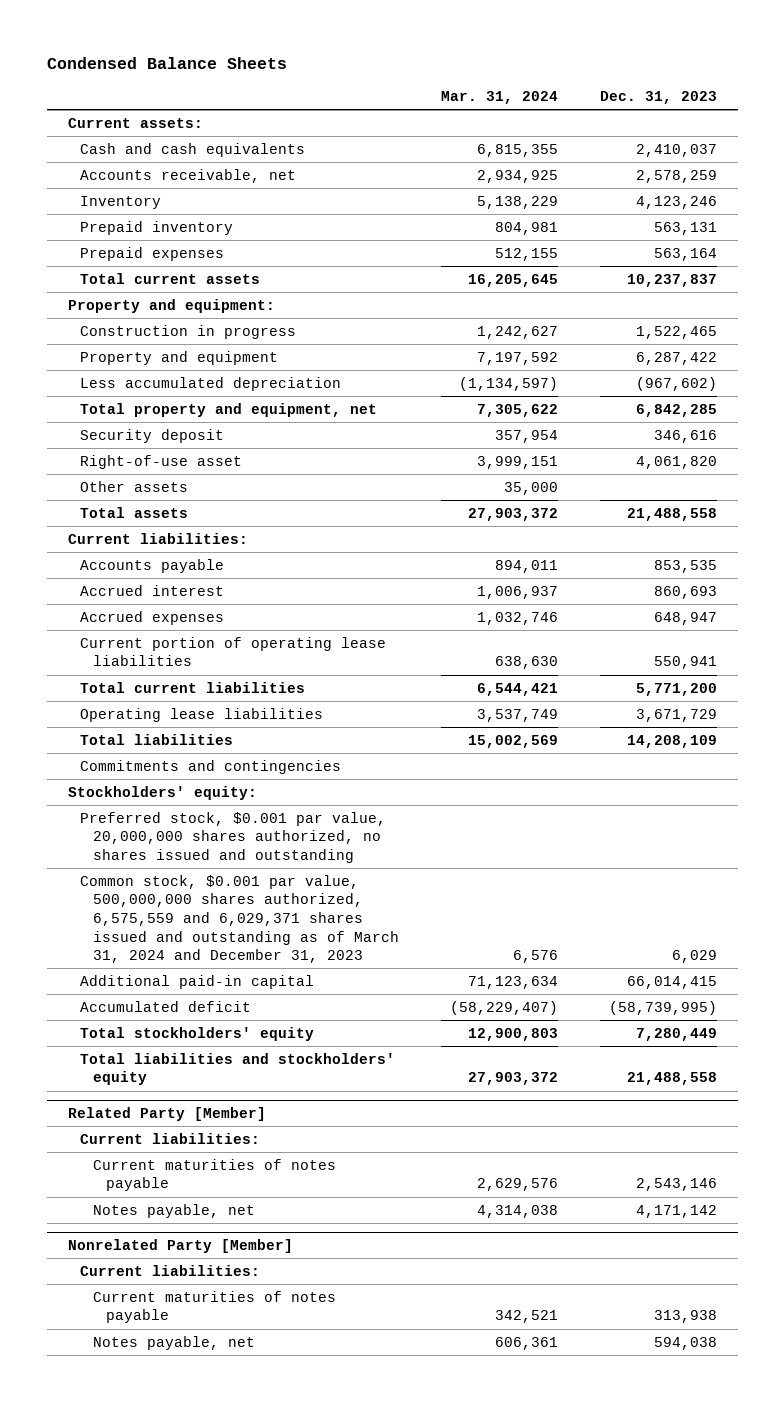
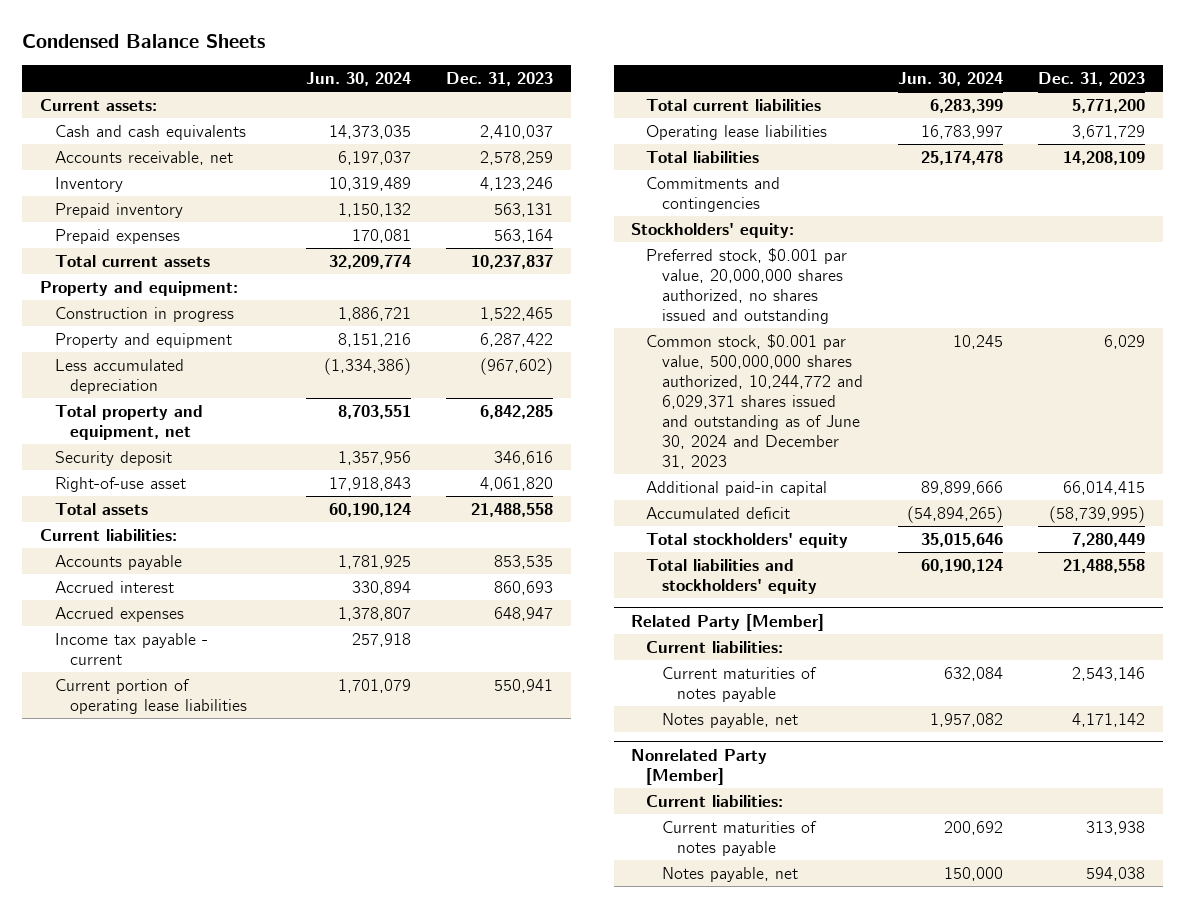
[441,91,559,105] Mar. 31, 2024 -> none
none -> [306,72,412,87] Jun. 30, 2024
[80,480,189,492] Other assets -> none
none -> [54,632,208,665] Income tax payable - current
[80,874,400,964] Common stock, $0.001 par value, 500,000,000 shares authorized, 6,575,559 and 6,029,371 shares issued and outstanding as of March 31, 2024 and December 31, 2023 -> [646,333,863,469] Common stock, $0.001 par value, 500,000,000 shares authorized, 10,244,772 and 6,029,371 shares issued and outstanding as of June 30, 2024 and December 31, 2023

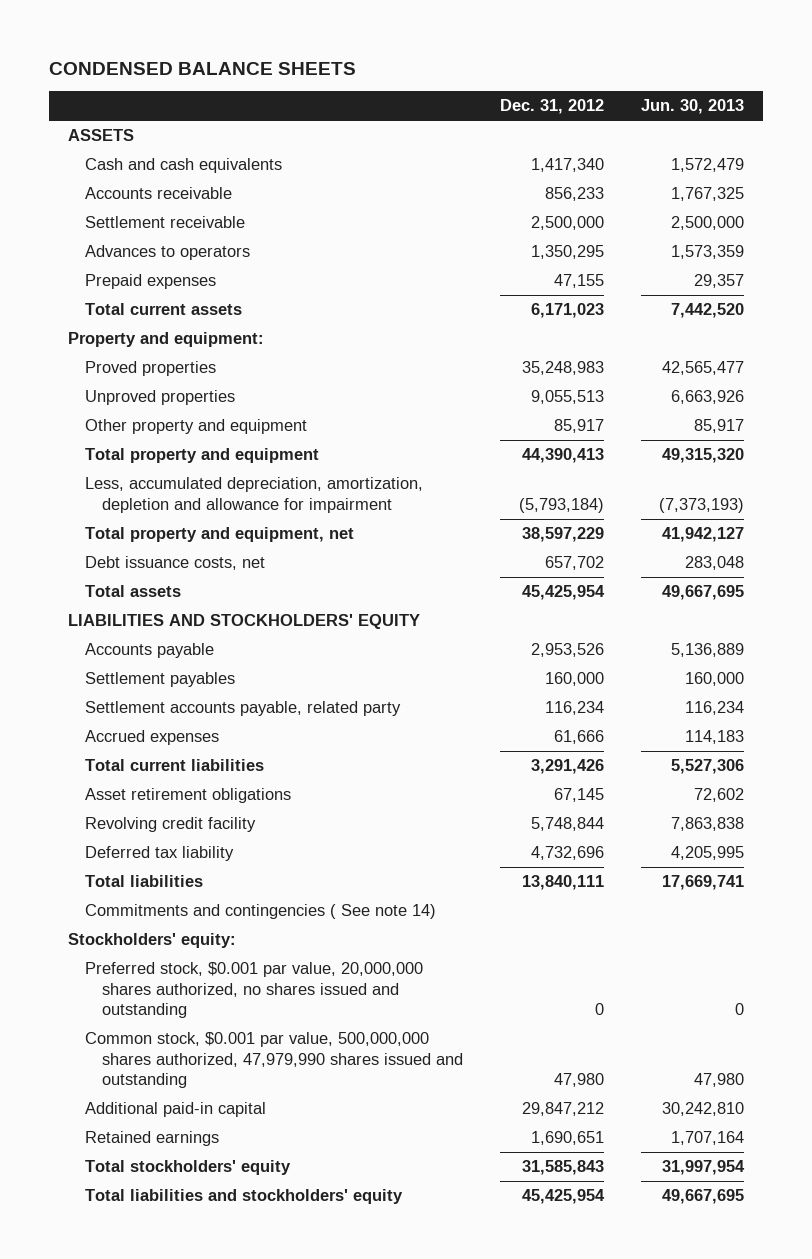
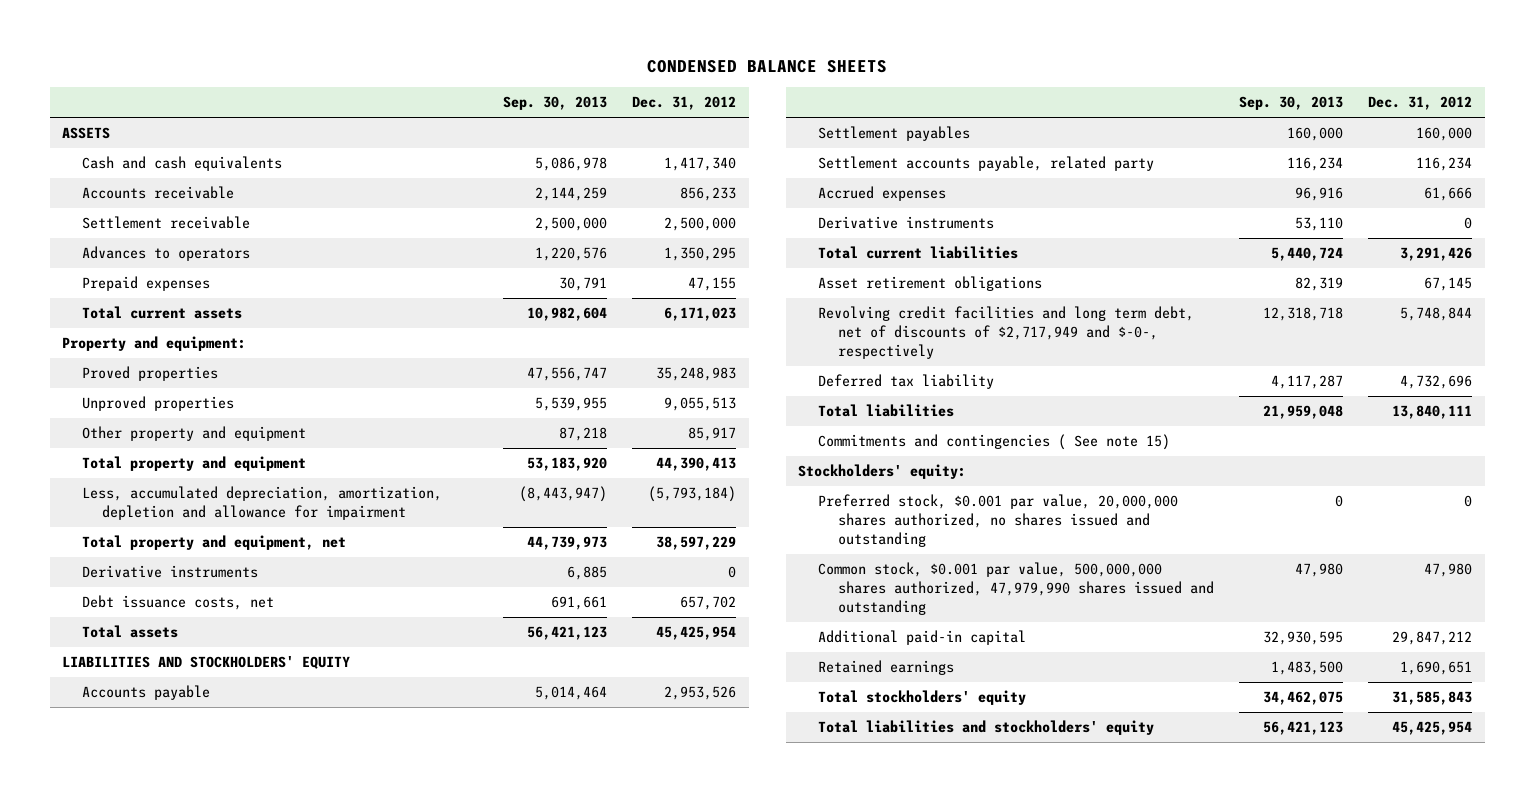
[641,99,745,115] Jun. 30, 2013 -> none
none -> [502,96,607,111] Sep. 30, 2013
none -> [81,565,258,579] Derivative instruments
none -> [817,216,994,230] Derivative instruments
[84,817,256,833] Revolving credit facility -> [817,306,1194,359] Revolving credit facilities and long term debt, net of discounts of $2,717,949 and $-0-, respectively
[84,904,436,920] Commitments and contingencies ( See note 14) -> [817,434,1170,451] Commitments and contingencies ( See note 15)

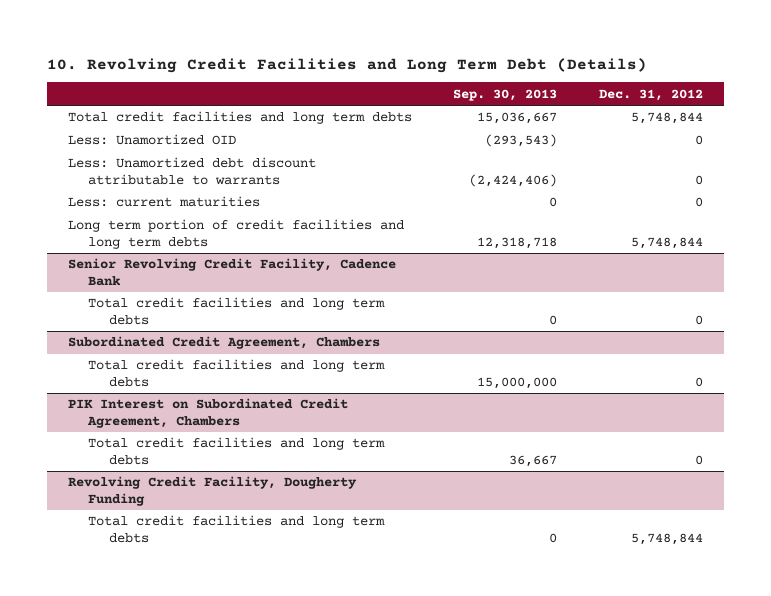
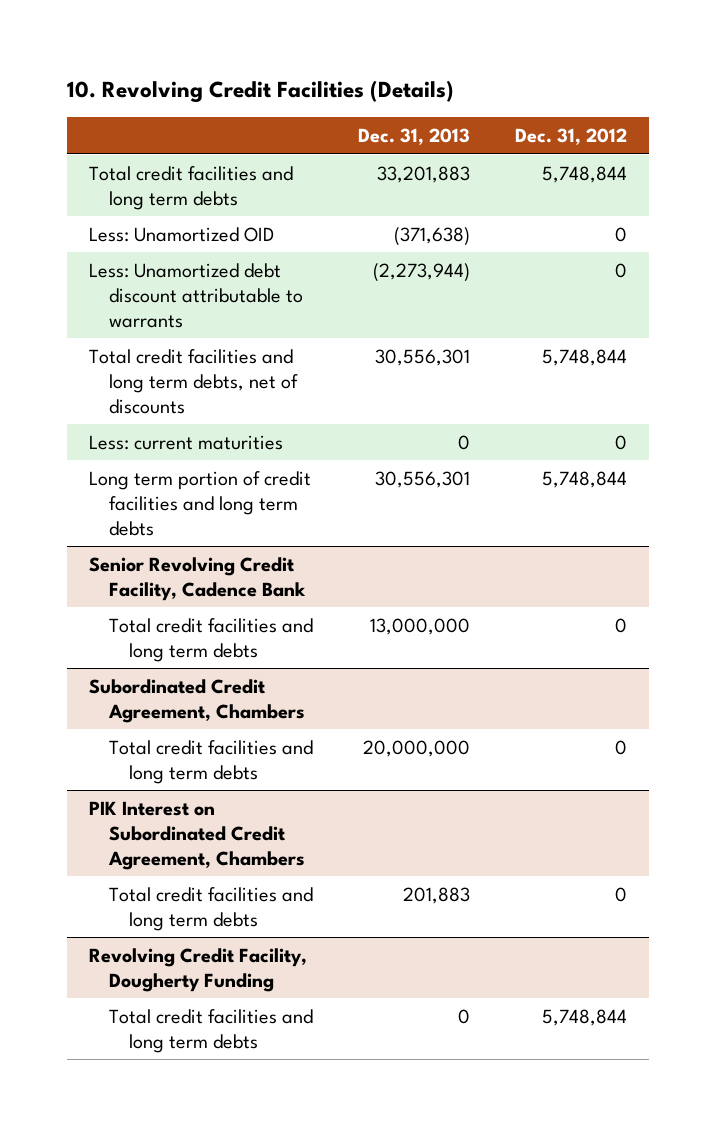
[46,57,647,73] 10. Revolving Credit Facilities and Long Term Debt (Details) -> [66,80,454,104] 10. Revolving Credit Facilities (Details)
[453,88,558,101] Sep. 30, 2013 -> none
none -> [357,128,470,146] Dec. 31, 2013
none -> [89,348,299,414] Total credit facilities and long term debts, net of discounts

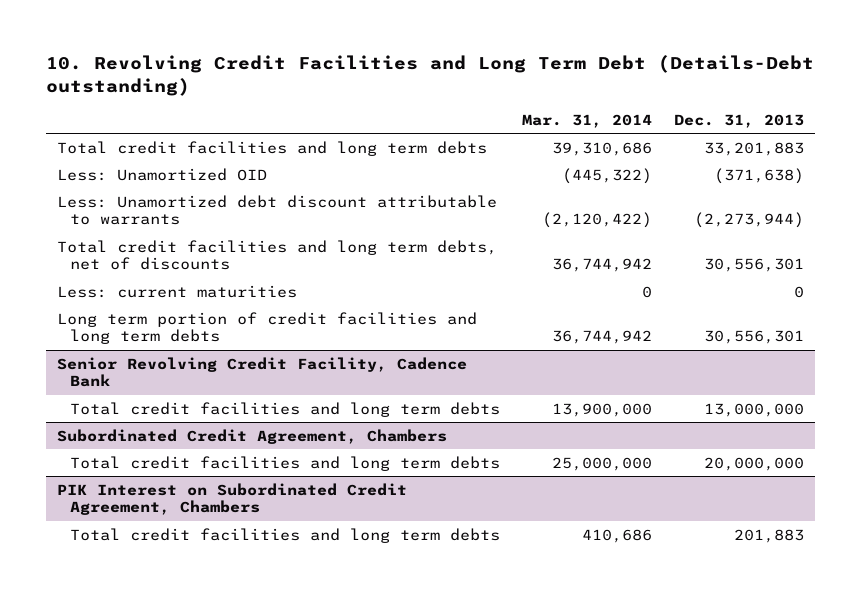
[66,80,454,104] 10. Revolving Credit Facilities (Details) -> [46,55,815,96] 10. Revolving Credit Facilities and Long Term Debt (Details-Debt outstanding)
[514,128,627,146] Dec. 31, 2012 -> none
none -> [522,113,653,128] Mar. 31, 2014
[89,947,308,992] Revolving Credit Facility, Dougherty Funding -> none
[109,1008,314,1053] Total credit facilities and long term debts -> none

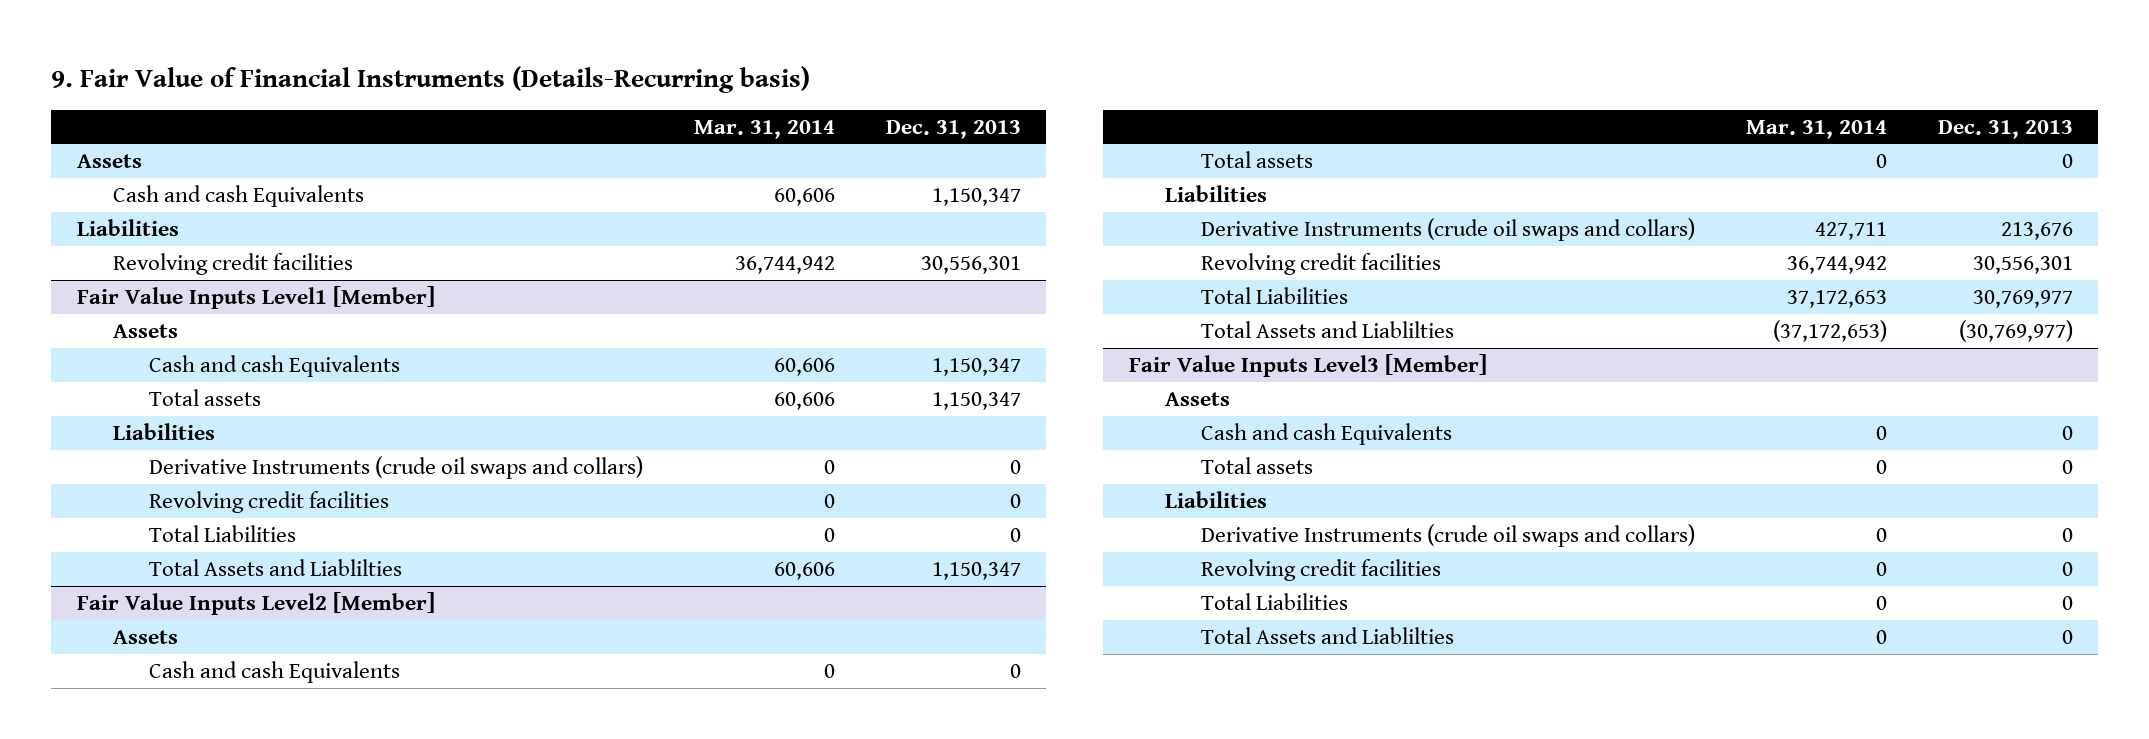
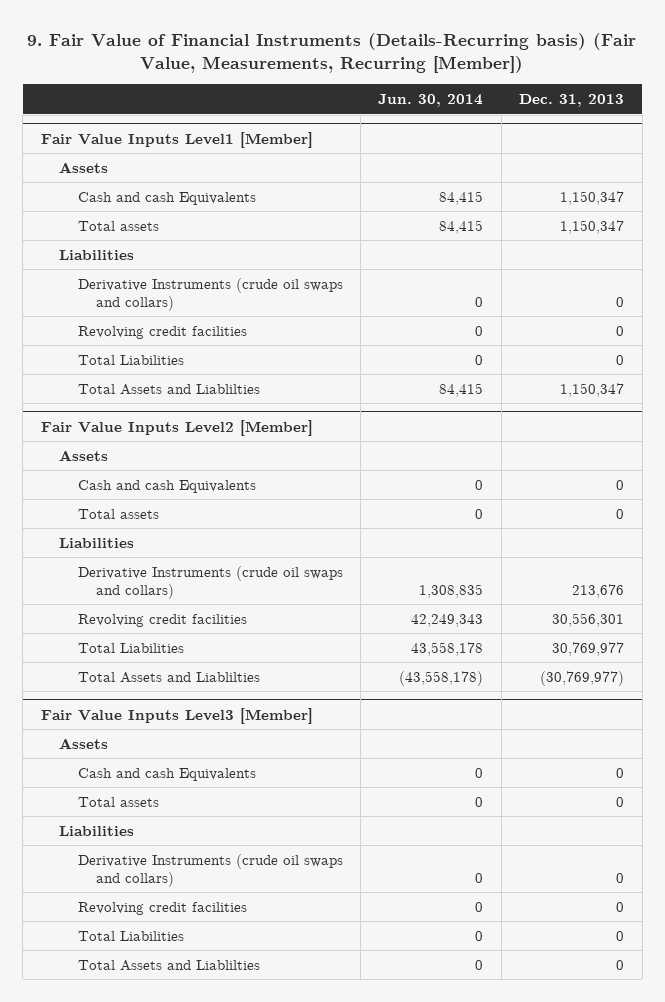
[51,65,811,93] 9. Fair Value of Financial Instruments (Details-Recurring basis) -> [27,32,637,74] 9. Fair Value of Financial Instruments (Details-Recurring basis) (Fair Value, Measurements, Recurring [Member])
[694,119,836,139] Mar. 31, 2014 -> none
none -> [378,94,484,108] Jun. 30, 2014
[76,153,142,168] Assets -> none
[113,184,365,207] Cash and cash Equivalents -> none
[76,218,179,236] Liabilities -> none
[113,252,354,275] Revolving credit facilities -> none

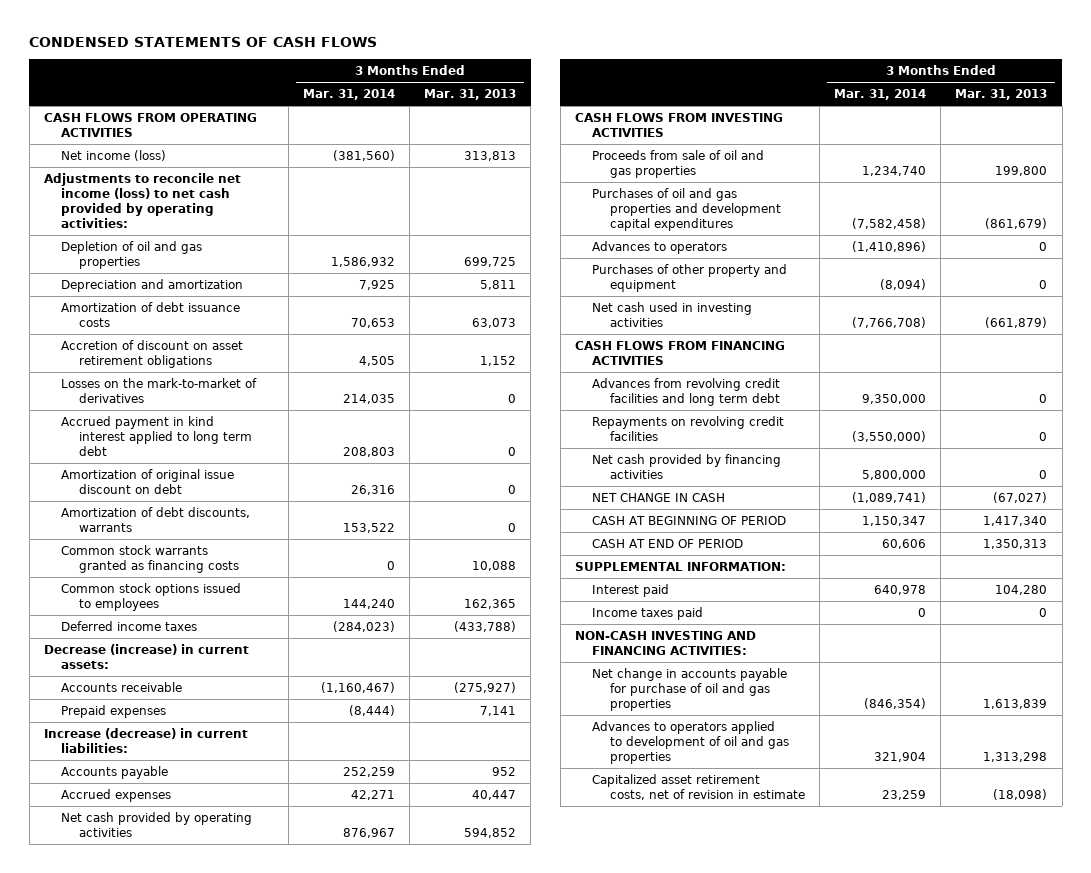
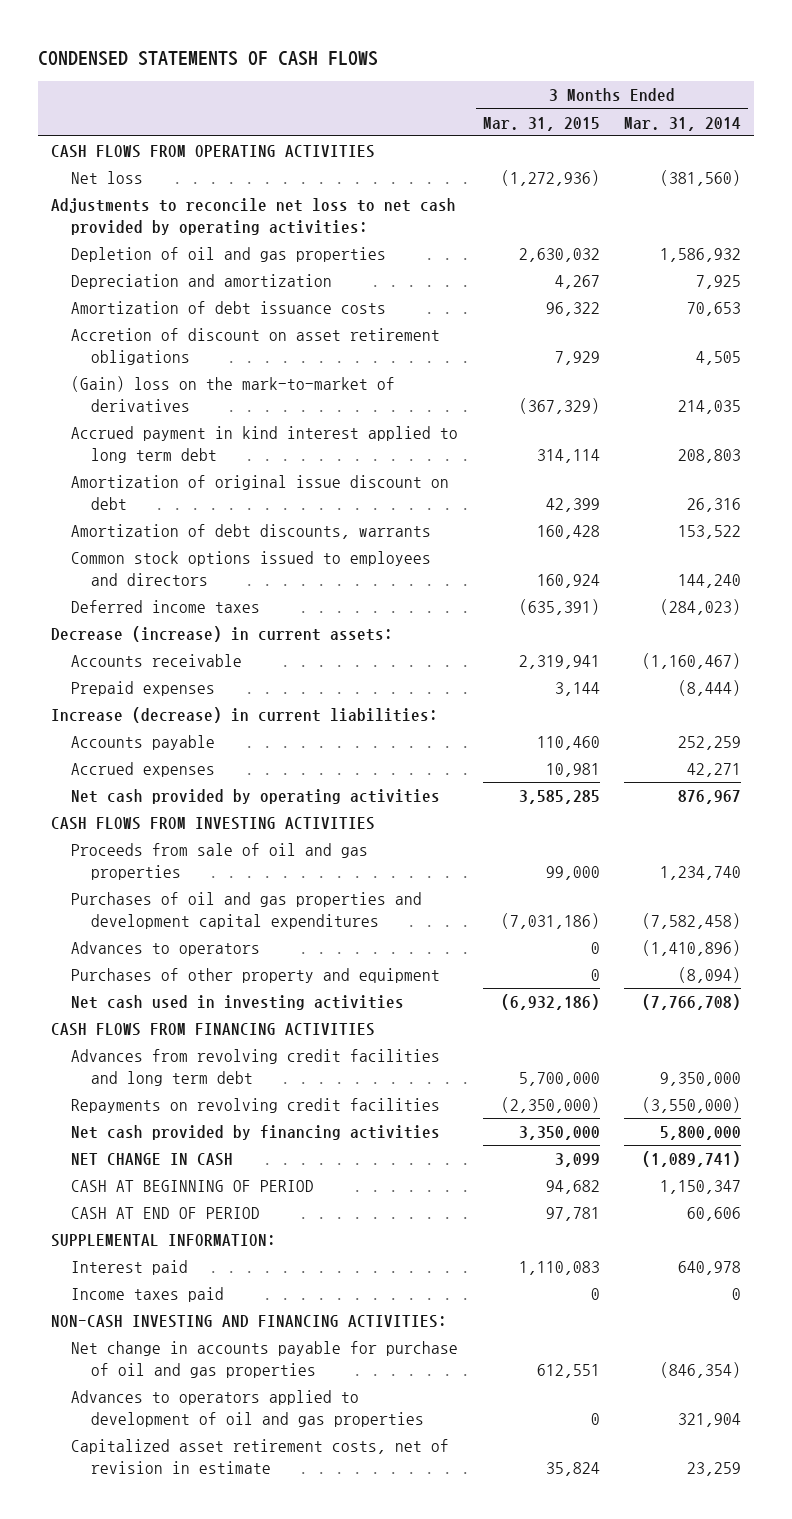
[424,88,517,100] Mar. 31, 2013 -> none
none -> [482,116,600,131] Mar. 31, 2015
[61,149,167,161] Net income (loss) -> [70,171,143,185] Net loss
[43,172,241,228] Adjustments to reconcile net income (loss) to net cash provided by operating activities: -> [50,198,456,235] Adjustments to reconcile net loss to net cash provided by operating activities:
[61,377,258,403] Losses on the mark-to-market of derivatives -> [70,376,395,412] (Gain) loss on the mark-to-market of derivatives
[61,544,239,573] Common stock warrants granted as financing costs -> none
[61,582,242,611] Common stock options issued to employees -> [70,551,431,586] Common stock options issued to employees and directors

